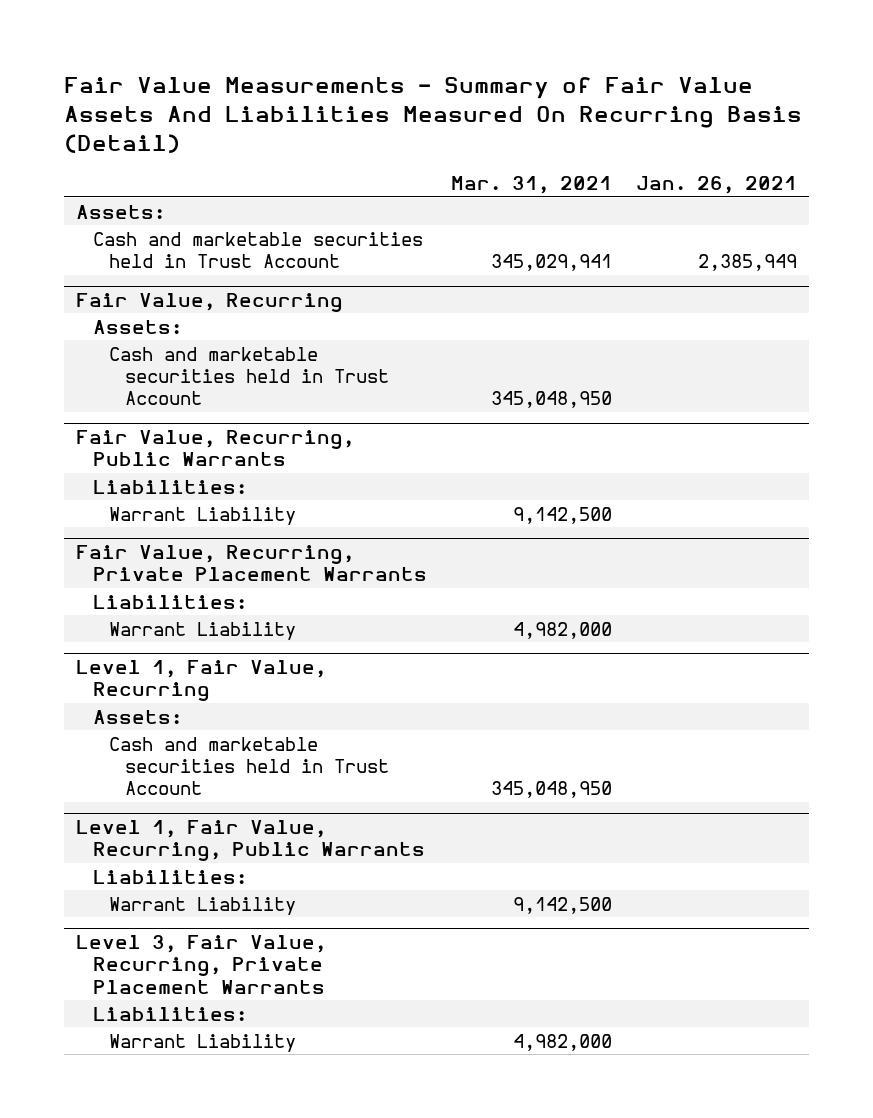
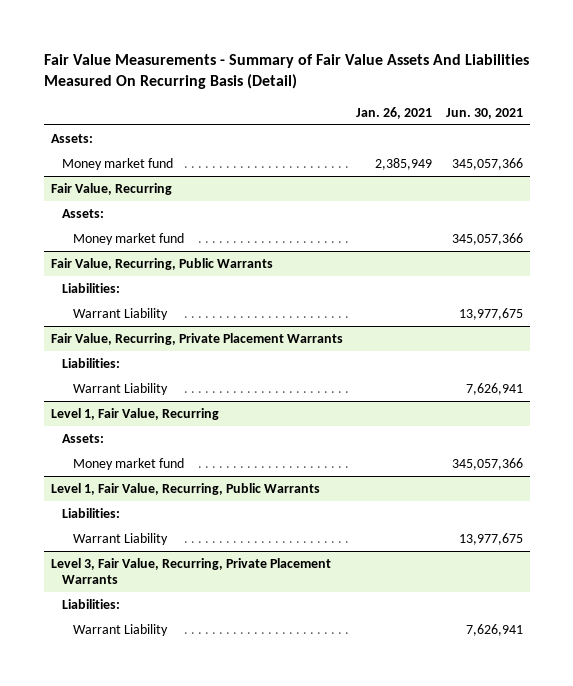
[450,175,612,194] Mar. 31, 2021 -> none
none -> [445,107,523,119] Jun. 30, 2021
[92,231,423,269] Cash and marketable securities held in Trust Account -> [61,158,173,171] Money market fund
[108,346,390,406] Cash and marketable securities held in Trust Account -> [73,233,185,246] Money market fund
[108,736,390,796] Cash and marketable securities held in Trust Account -> [73,458,185,471] Money market fund

